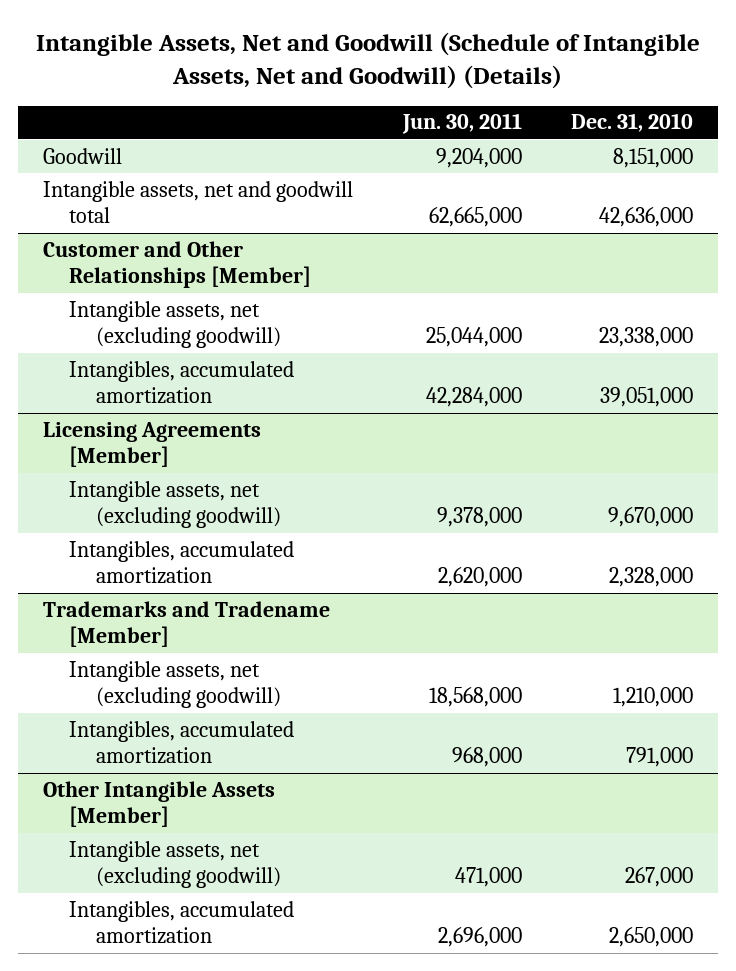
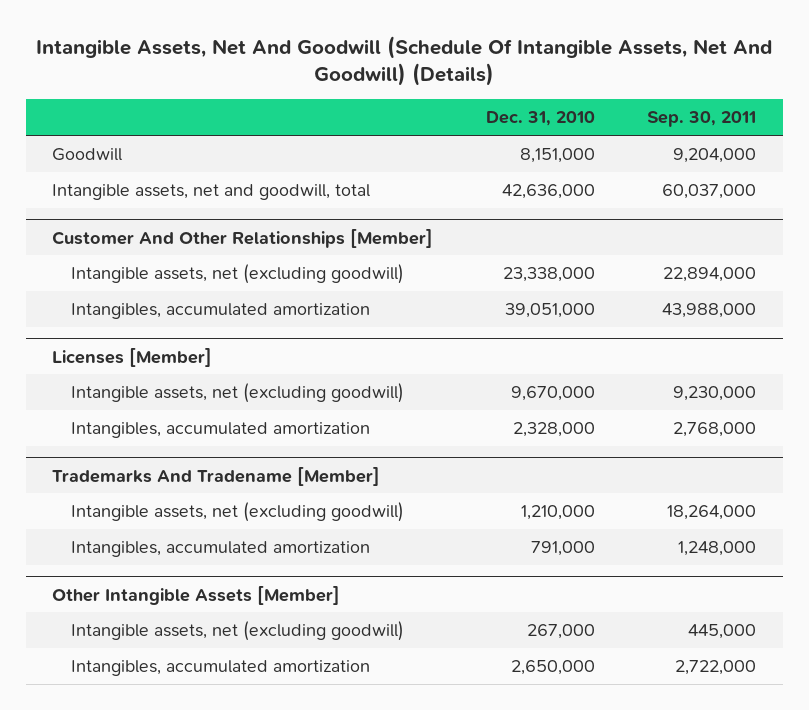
[36,32,701,90] Intangible Assets, Net and Goodwill (Schedule of Intangible Assets, Net and Goodwill) (Details) -> [36,35,773,87] Intangible Assets, Net And Goodwill (Schedule Of Intangible Assets, Net And Goodwill) (Details)
[401,113,522,135] Jun. 30, 2011 -> none
none -> [647,111,757,128] Sep. 30, 2011
[42,180,353,224] Intangible assets, net and goodwill total -> [52,184,371,201] Intangible assets, net and goodwill, total
[42,240,312,289] Customer and Other Relationships [Member] -> [52,228,434,248] Customer And Other Relationships [Member]
[42,421,261,468] Licensing Agreements [Member] -> none
none -> [52,347,213,367] Licenses [Member]
[42,600,330,648] Trademarks and Tradename [Member] -> [52,466,381,486] Trademarks And Tradename [Member]

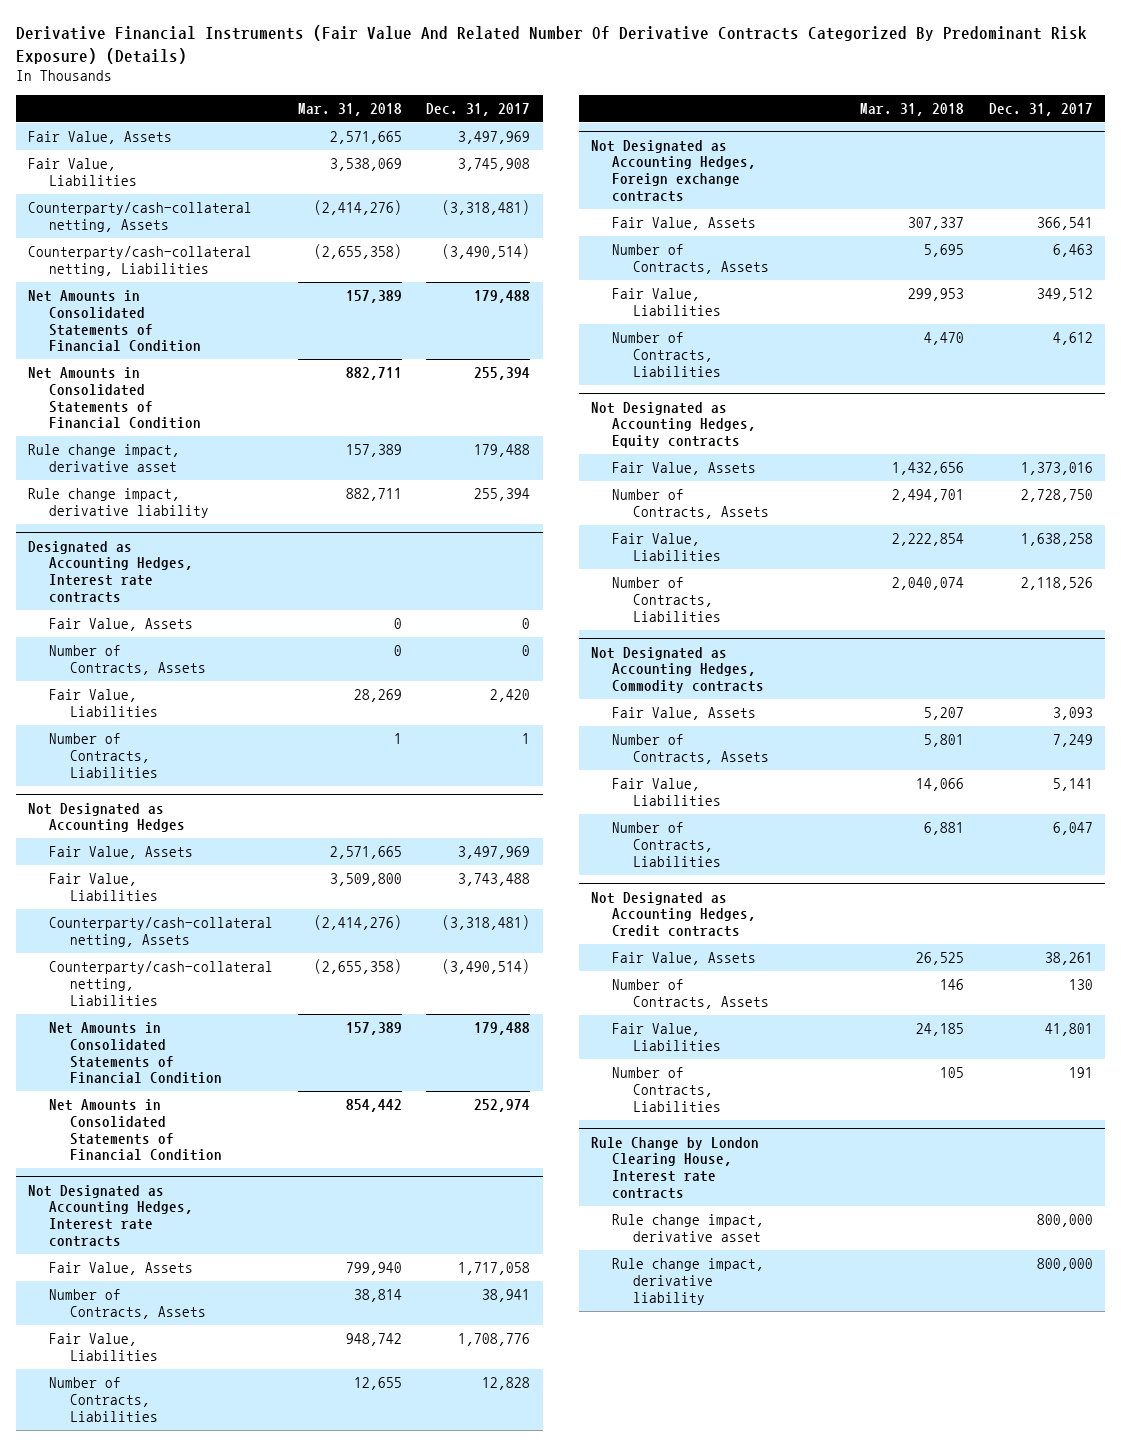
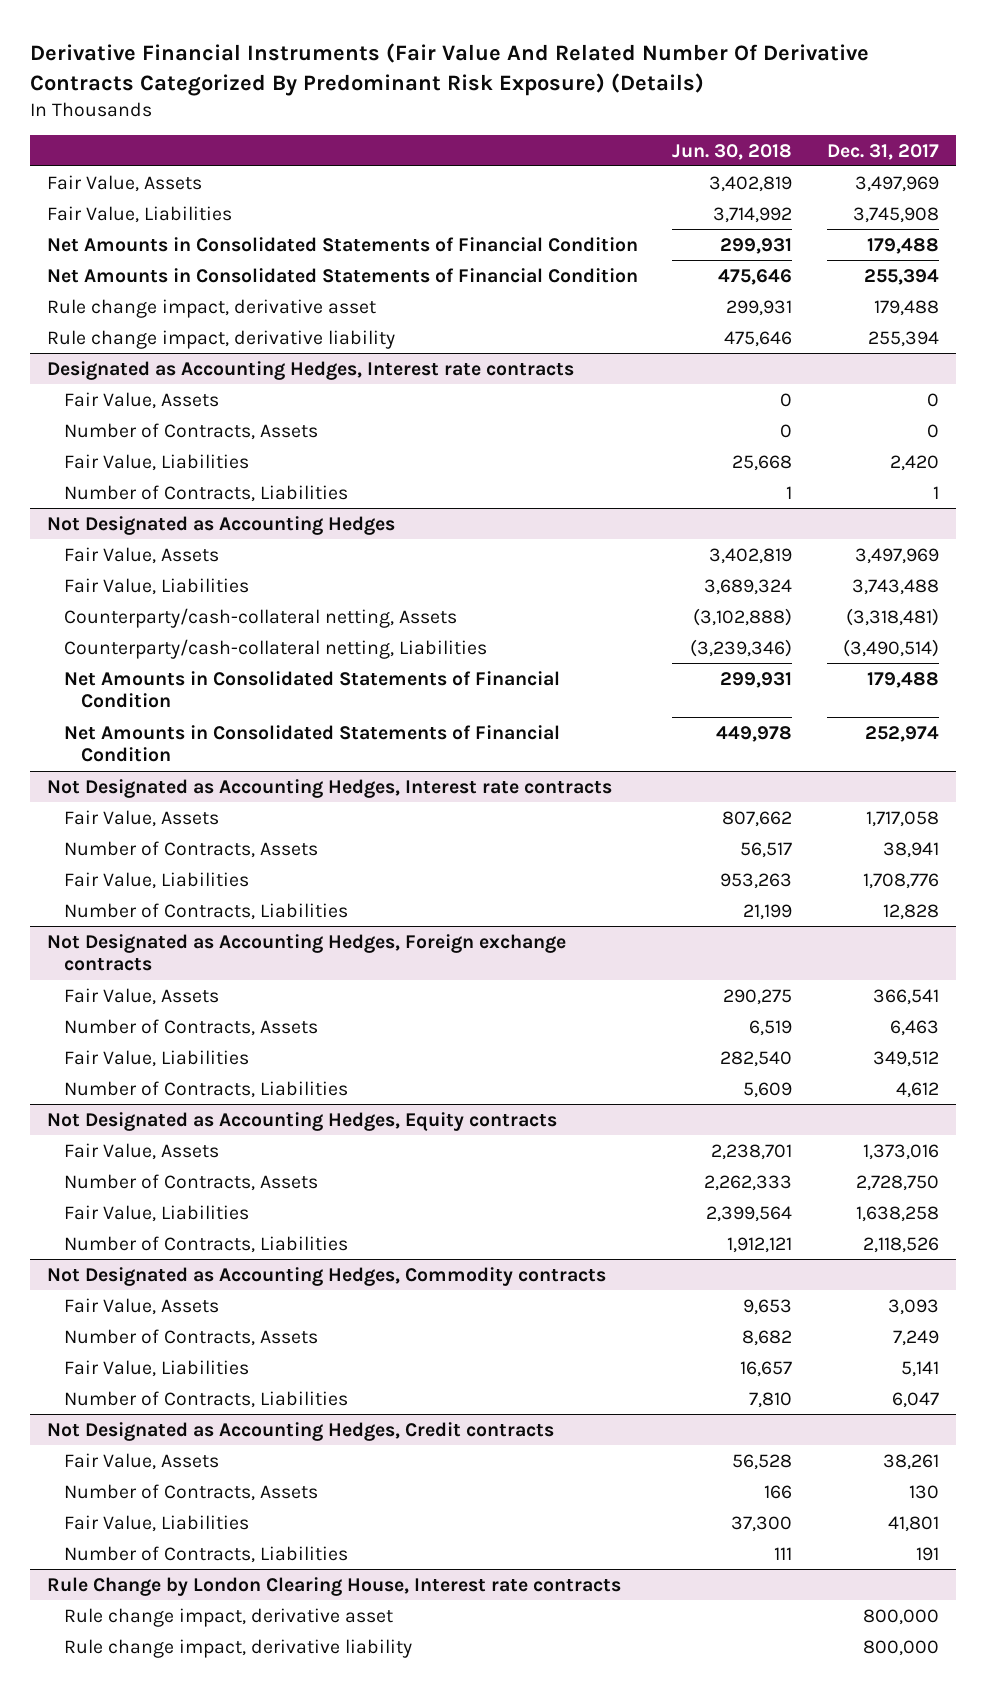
[297,102,402,116] Mar. 31, 2018 -> none
none -> [672,143,793,160] Jun. 30, 2018
[28,202,253,232] Counterparty/cash-collateral netting, Assets -> none
[28,246,253,276] Counterparty/cash-collateral netting, Liabilities -> none

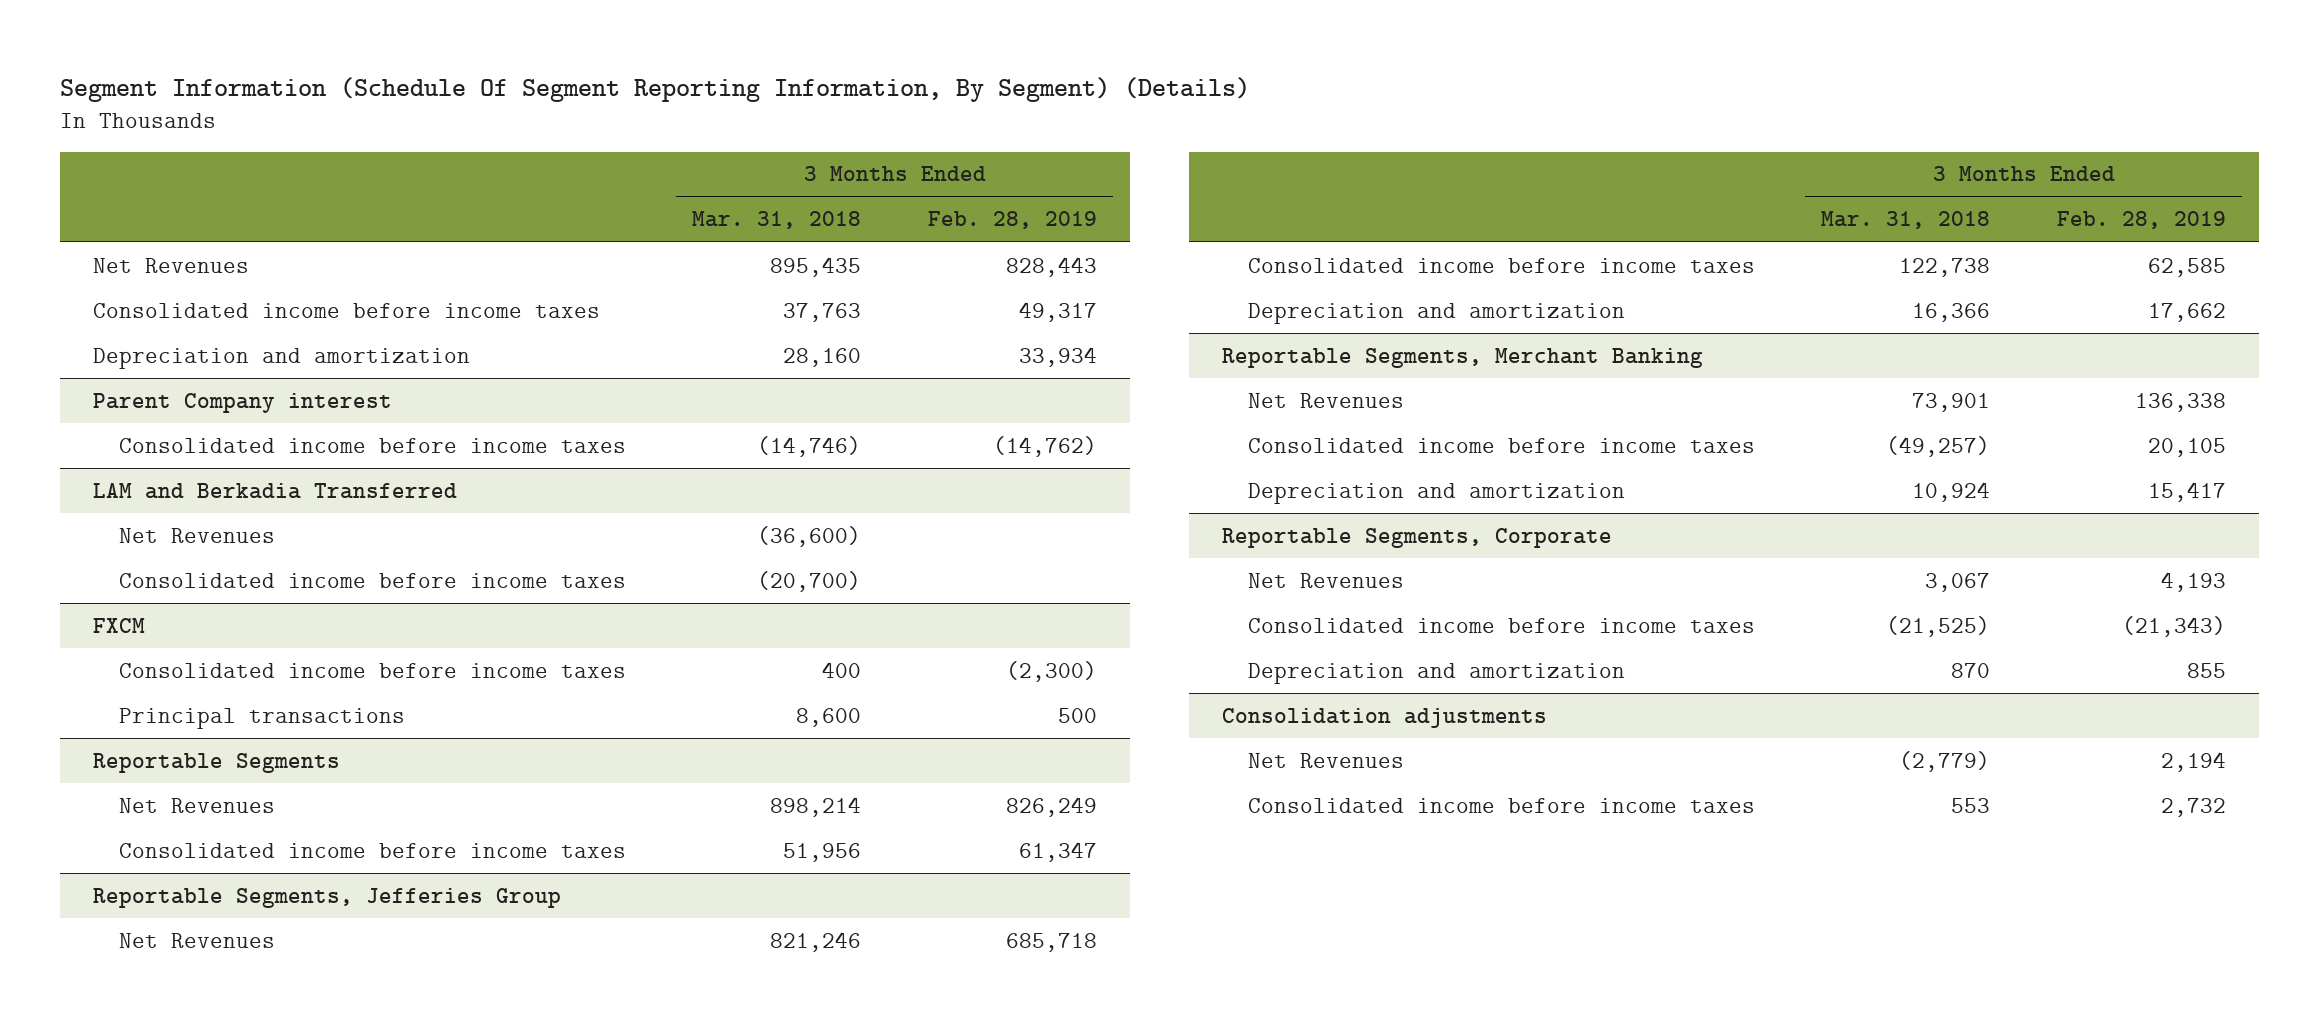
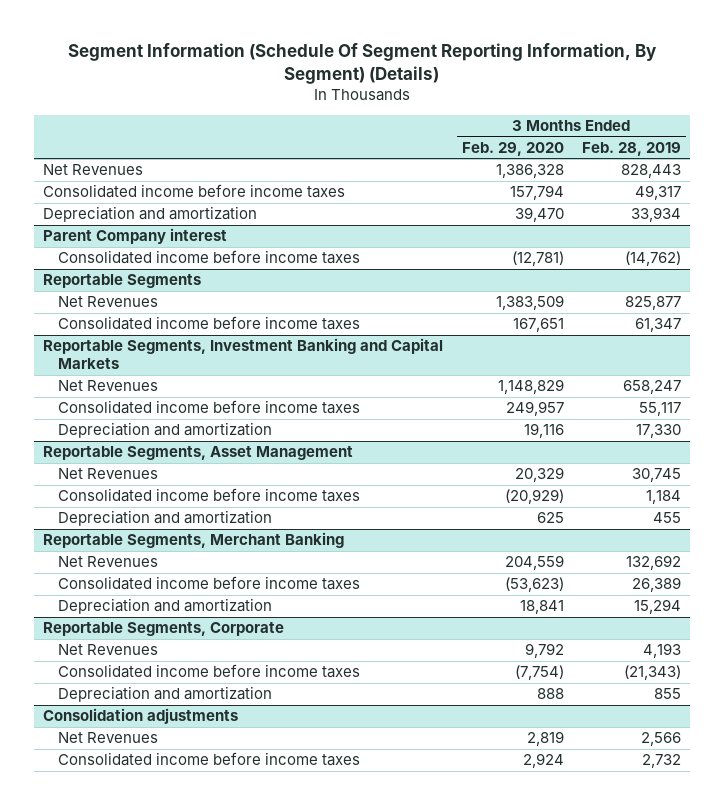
[692,211,862,230] Mar. 31, 2018 -> none
none -> [461,141,564,156] Feb. 29, 2020
[93,482,458,499] LAM and Berkadia Transferred -> none
[118,527,275,543] Net Revenues -> none
[118,572,626,588] Consolidated income before income taxes -> none
[93,617,146,633] FXCM -> none
[118,662,626,678] Consolidated income before income taxes -> none
[118,707,405,729] Principal transactions -> none
[1005,796,1097,817] 826,249 -> [625,296,682,311] 825,877
[93,887,562,908] Reportable Segments, Jefferies Group -> none
none -> [43,338,444,370] Reportable Segments, Investment Banking and Capital Markets
[1005,932,1097,952] 685,718 -> [623,380,682,395] 658,247
[2147,257,2226,277] 62,585 -> [639,402,682,417] 55,117
[2147,302,2226,322] 17,662 -> [636,424,682,439] 17,330
none -> [43,446,354,461] Reportable Segments, Asset Management
none -> [58,468,159,480] Net Revenues
none -> [58,488,361,503] Consolidated income before income taxes
none -> [58,510,273,527] Depreciation and amortization
[2134,392,2226,412] 136,338 -> [626,555,682,571] 132,692
[2147,437,2226,457] 20,105 -> [632,577,682,593] 26,389
[2147,481,2226,502] 15,417 -> [634,599,682,615] 15,294
[2160,751,2226,772] 2,194 -> [641,732,682,747] 2,566

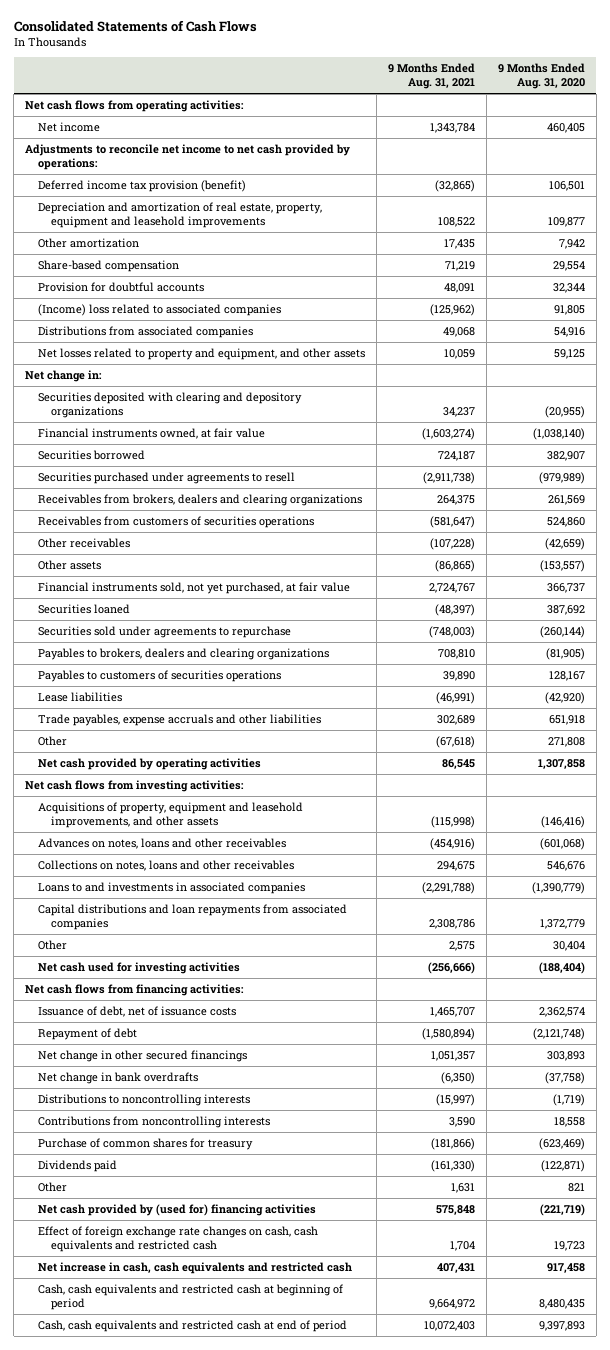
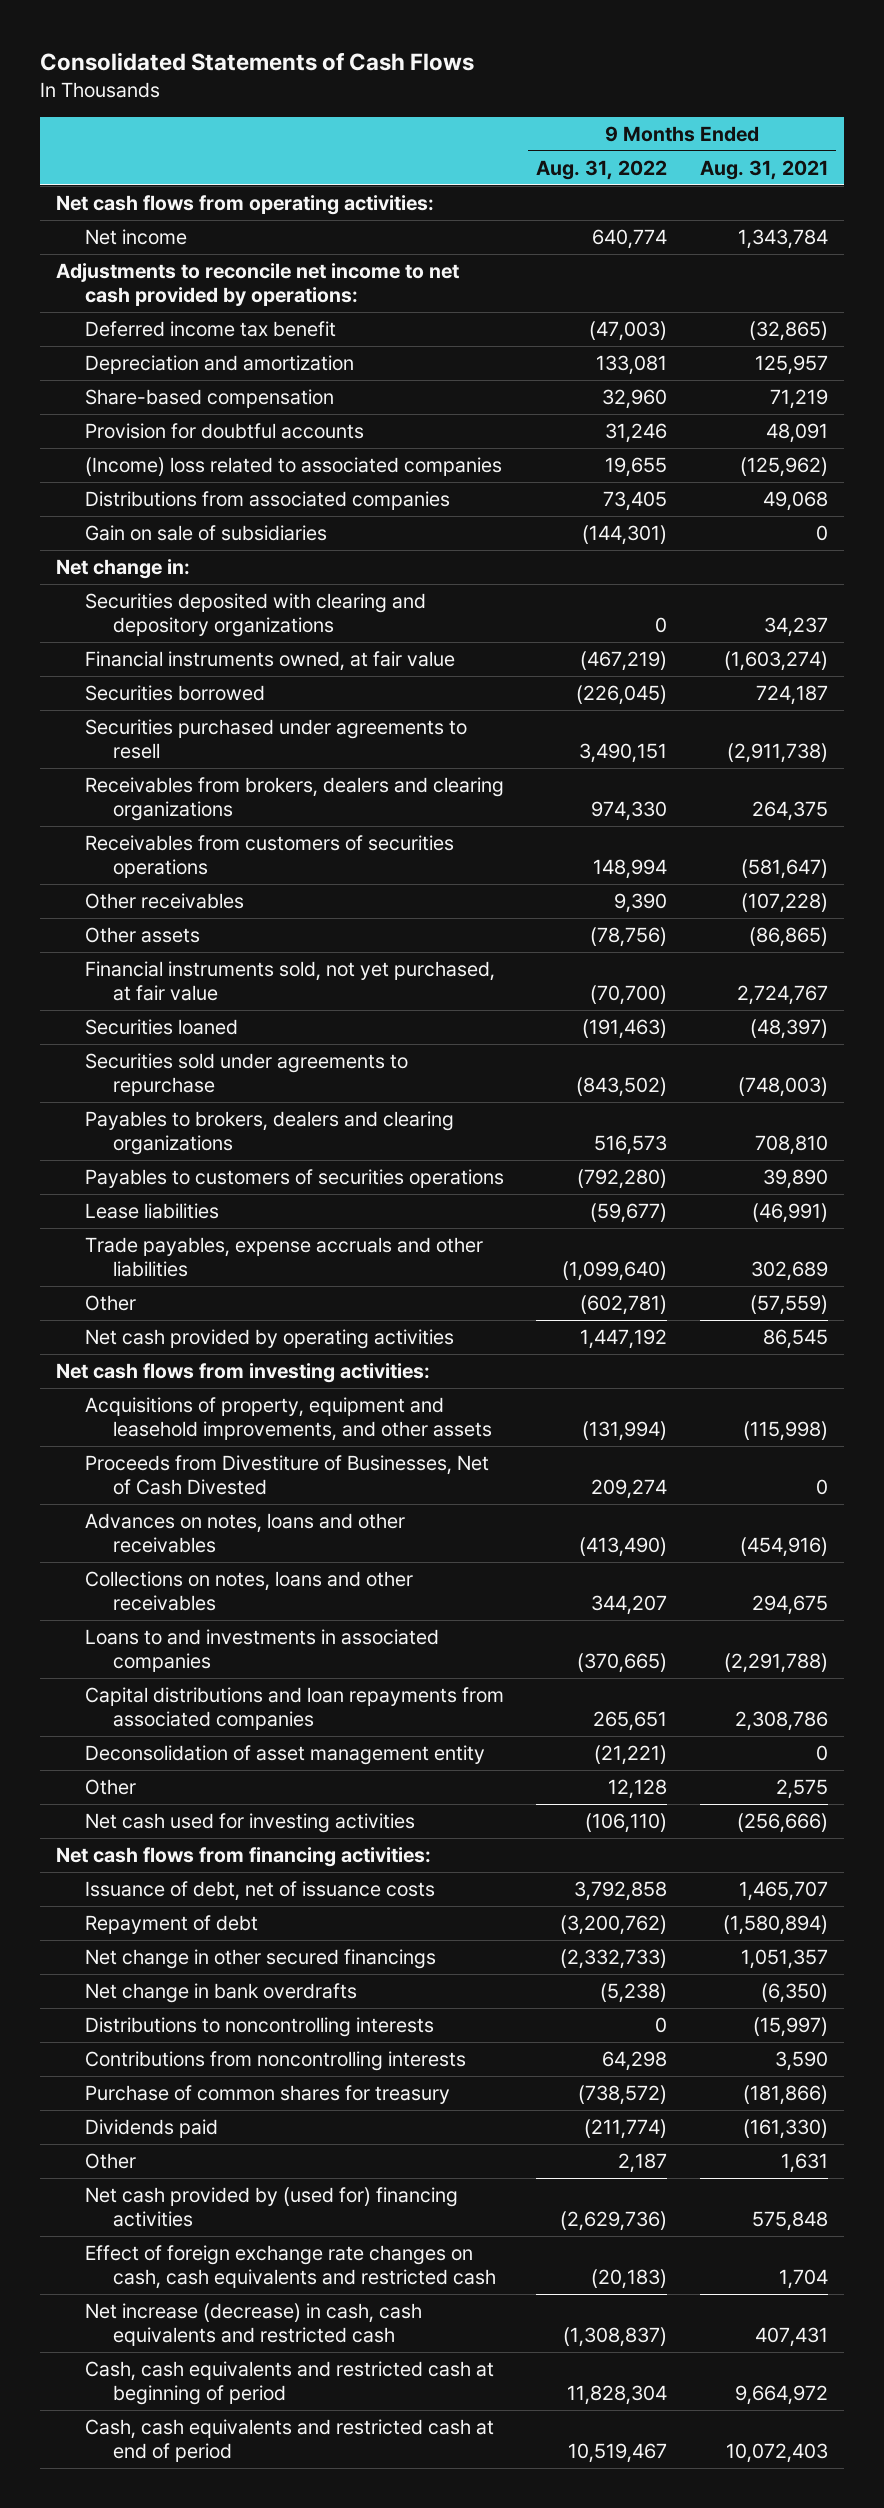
[497,62,585,90] 9 Months Ended Aug. 31, 2020 -> none
none -> [536,159,668,180] Aug. 31, 2022
[37,201,322,229] Depreciation and amortization of real estate, property, equipment and leasehold improvements -> none
[37,237,139,248] Other amortization -> none
[37,179,246,192] Deferred income tax provision (benefit) -> [84,320,336,337] Deferred income tax benefit
none -> [84,354,354,374] Depreciation and amortization
[37,347,365,360] Net losses related to property and equipment, and other assets -> none
none -> [84,524,327,541] Gain on sale of subsidiaries
[435,735,475,748] (67,618) -> [749,1294,828,1315] (57,559)
none -> [84,1454,489,1496] Proceeds from Divestiture of Businesses, Net of Cash Divested
none -> [84,1744,485,1765] Deconsolidation of asset management entity
[37,1261,352,1274] Net increase in cash, cash equivalents and restricted cash -> [84,2302,422,2347] Net increase (decrease) in cash, cash equivalents and restricted cash

